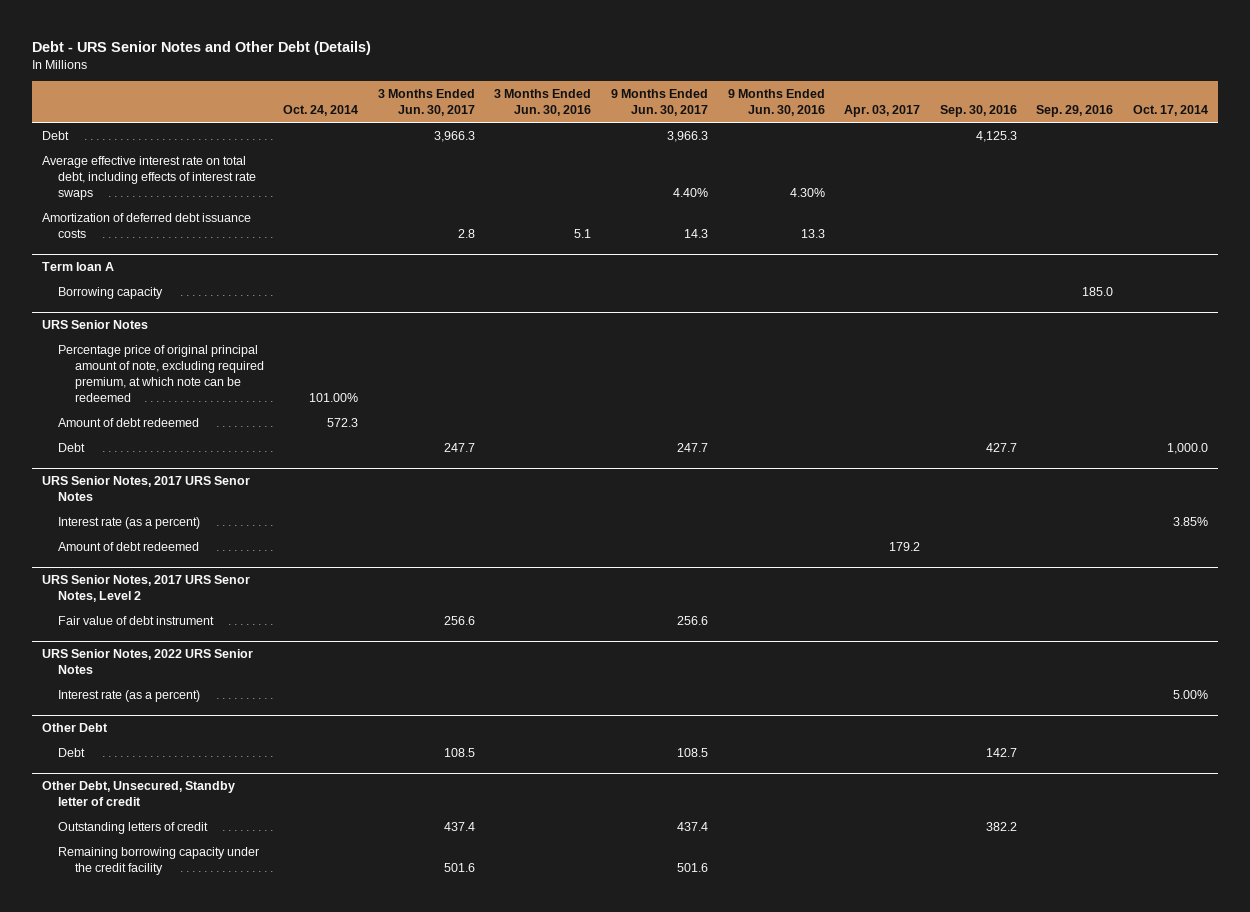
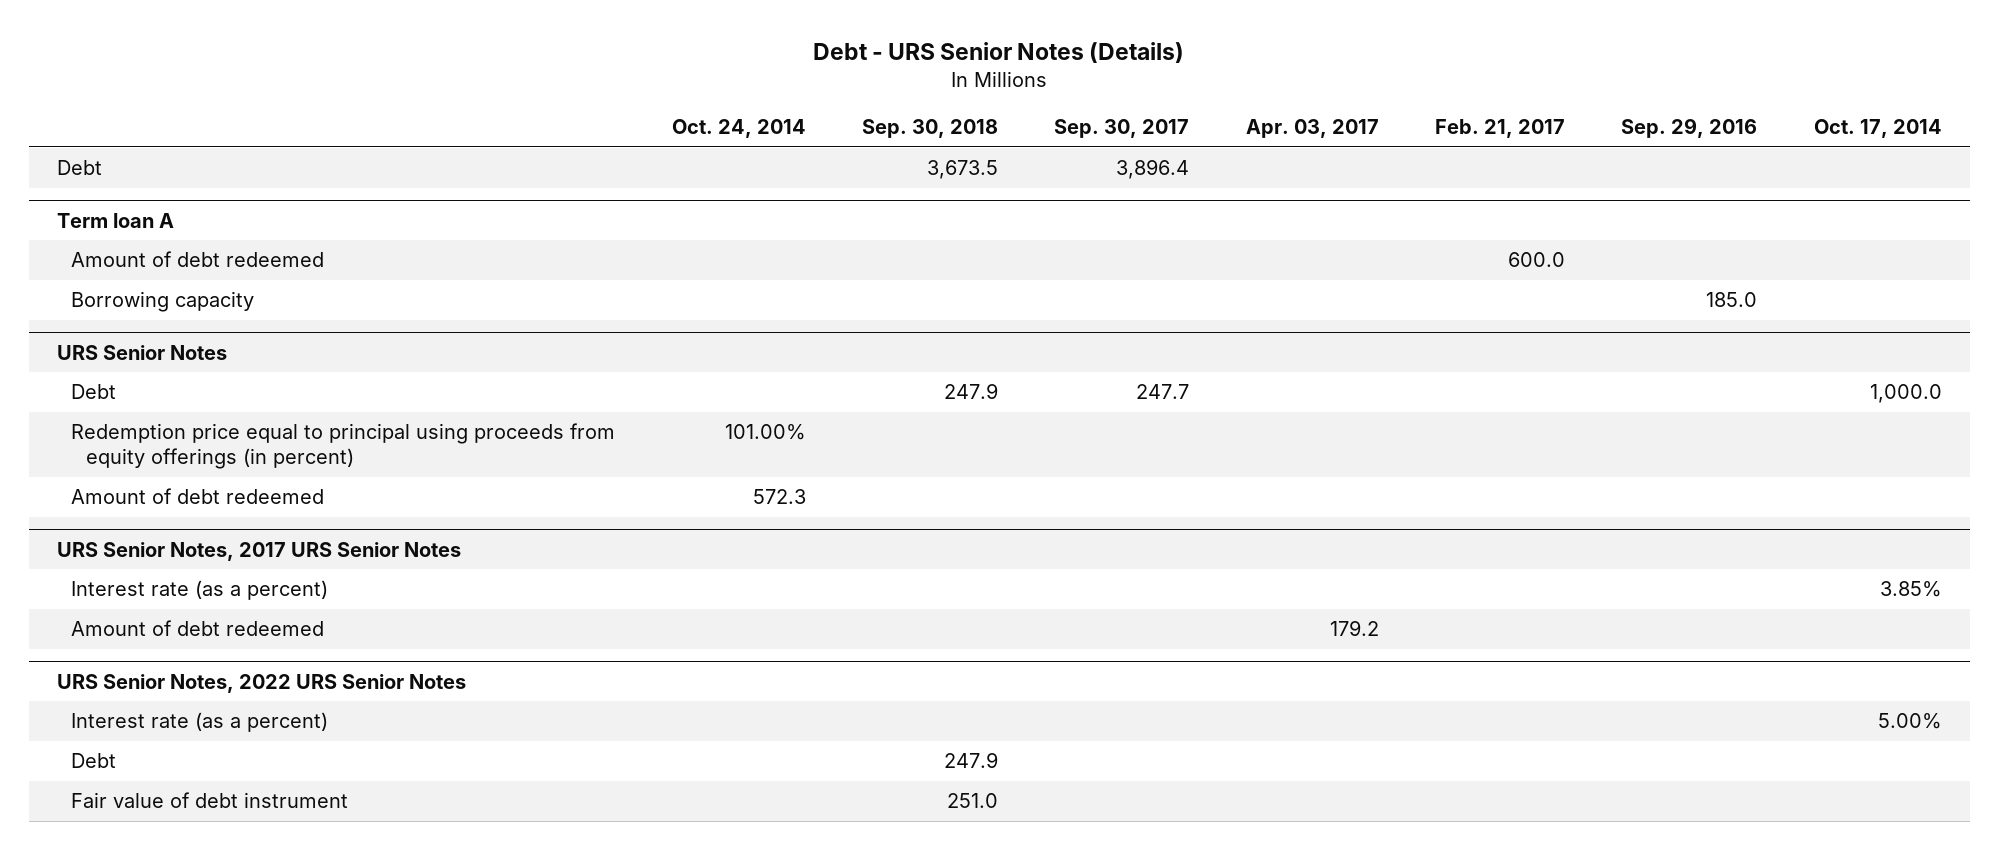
[32,40,372,55] Debt - URS Senior Notes and Other Debt (Details) -> [813,41,1185,63] Debt - URS Senior Notes (Details)
[377,89,475,117] 3 Months Ended Jun. 30, 2017 -> none
[494,89,592,117] 3 Months Ended Jun. 30, 2016 -> none
[610,89,708,117] 9 Months Ended Jun. 30, 2017 -> none
[727,89,825,117] 9 Months Ended Jun. 30, 2016 -> none
[939,105,1017,118] Sep. 30, 2016 -> none
none -> [861,118,998,138] Sep. 30, 2018
none -> [1054,118,1190,138] Sep. 30, 2017
none -> [1434,118,1565,138] Feb. 21, 2017
[41,155,257,200] Average effective interest rate on total debt, including effects of interest rate swaps -> none
[41,212,251,238] Amortization of deferred debt issuance costs -> none
none -> [71,251,325,268] Amount of debt redeemed
[58,344,264,403] Percentage price of original principal amount of note, excluding required premium, at which note can be redeemed -> none
none -> [71,423,616,470] Redemption price equal to principal using proceeds from equity offerings (in percent)
[58,417,200,427] Amount of debt redeemed -> [71,488,325,505] Amount of debt redeemed
[41,475,250,501] URS Senior Notes, 2017 URS Senor Notes -> [56,541,461,561] URS Senior Notes, 2017 URS Senior Notes
[41,574,250,602] URS Senior Notes, 2017 URS Senor Notes, Level 2 -> none
[58,615,215,625] Fair value of debt instrument -> none
[41,722,108,732] Other Debt -> none
[58,747,86,757] Debt -> none
[41,780,235,806] Other Debt, Unsecured, Standby letter of credit -> none
[58,821,209,834] Outstanding letters of credit -> none
[58,846,260,875] Remaining borrowing capacity under the credit facility -> none
none -> [71,753,117,769] Debt
none -> [71,792,349,809] Fair value of debt instrument

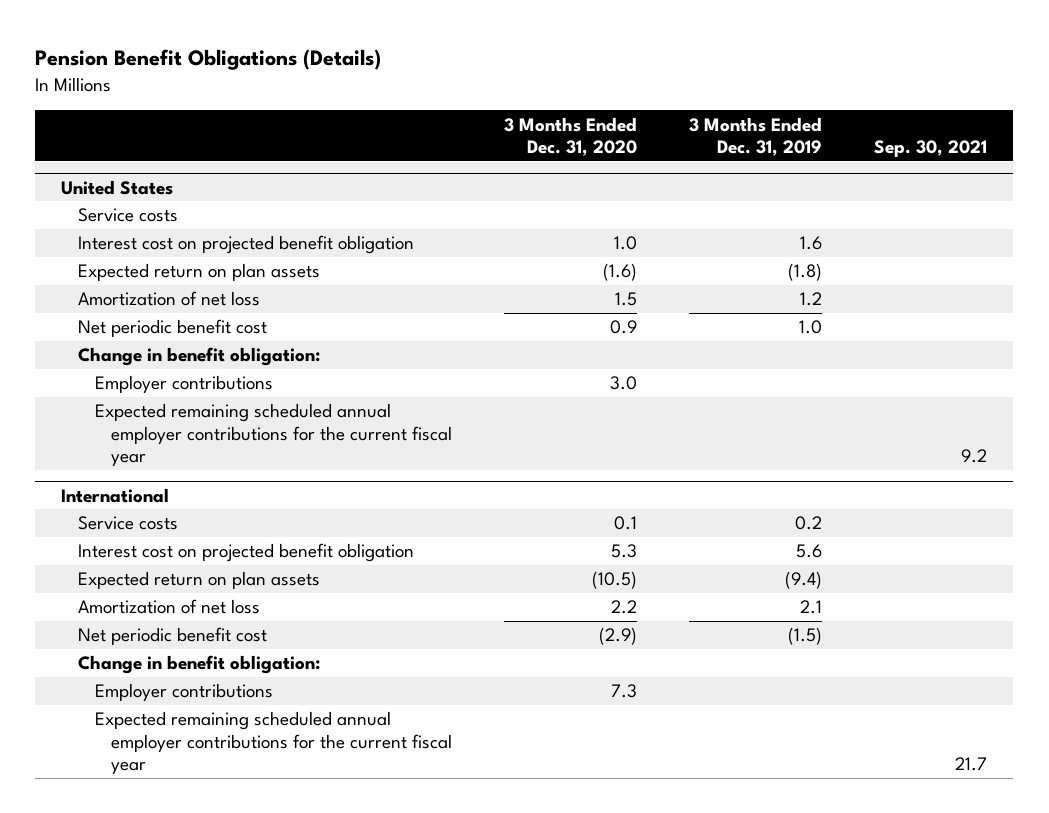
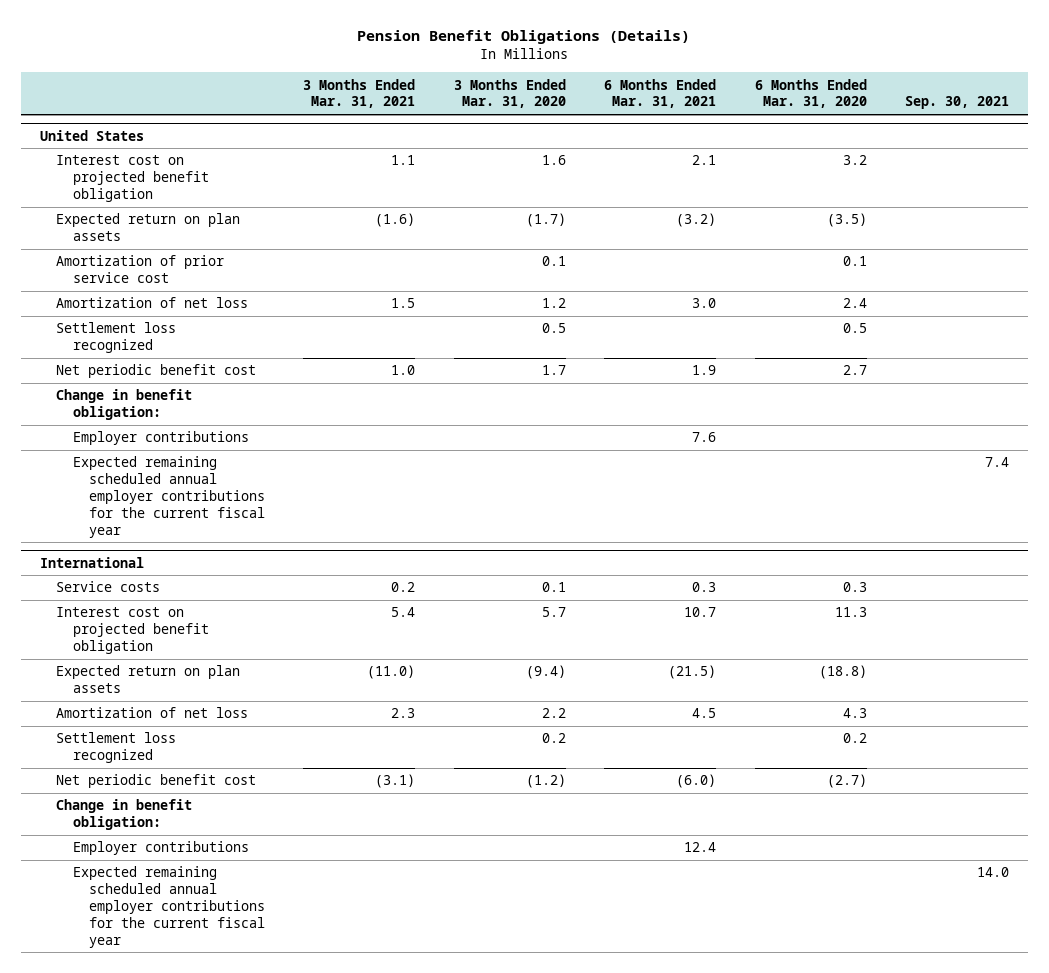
[504,116,638,157] 3 Months Ended Dec. 31, 2020 -> none
[689,116,823,157] 3 Months Ended Dec. 31, 2019 -> none
none -> [303,78,416,109] 3 Months Ended Mar. 31, 2021
none -> [453,78,566,109] 3 Months Ended Mar. 31, 2020
none -> [604,78,717,109] 6 Months Ended Mar. 31, 2021
none -> [754,78,867,109] 6 Months Ended Mar. 31, 2020
[78,208,179,223] Service costs -> none
none -> [56,255,225,284] Amortization of prior service cost
none -> [56,322,177,354] Settlement loss recognized
[961,448,988,463] 9.2 -> [985,457,1010,468] 7.4
none -> [56,732,177,764] Settlement loss recognized
[955,756,988,771] 21.7 -> [977,867,1010,878] 14.0

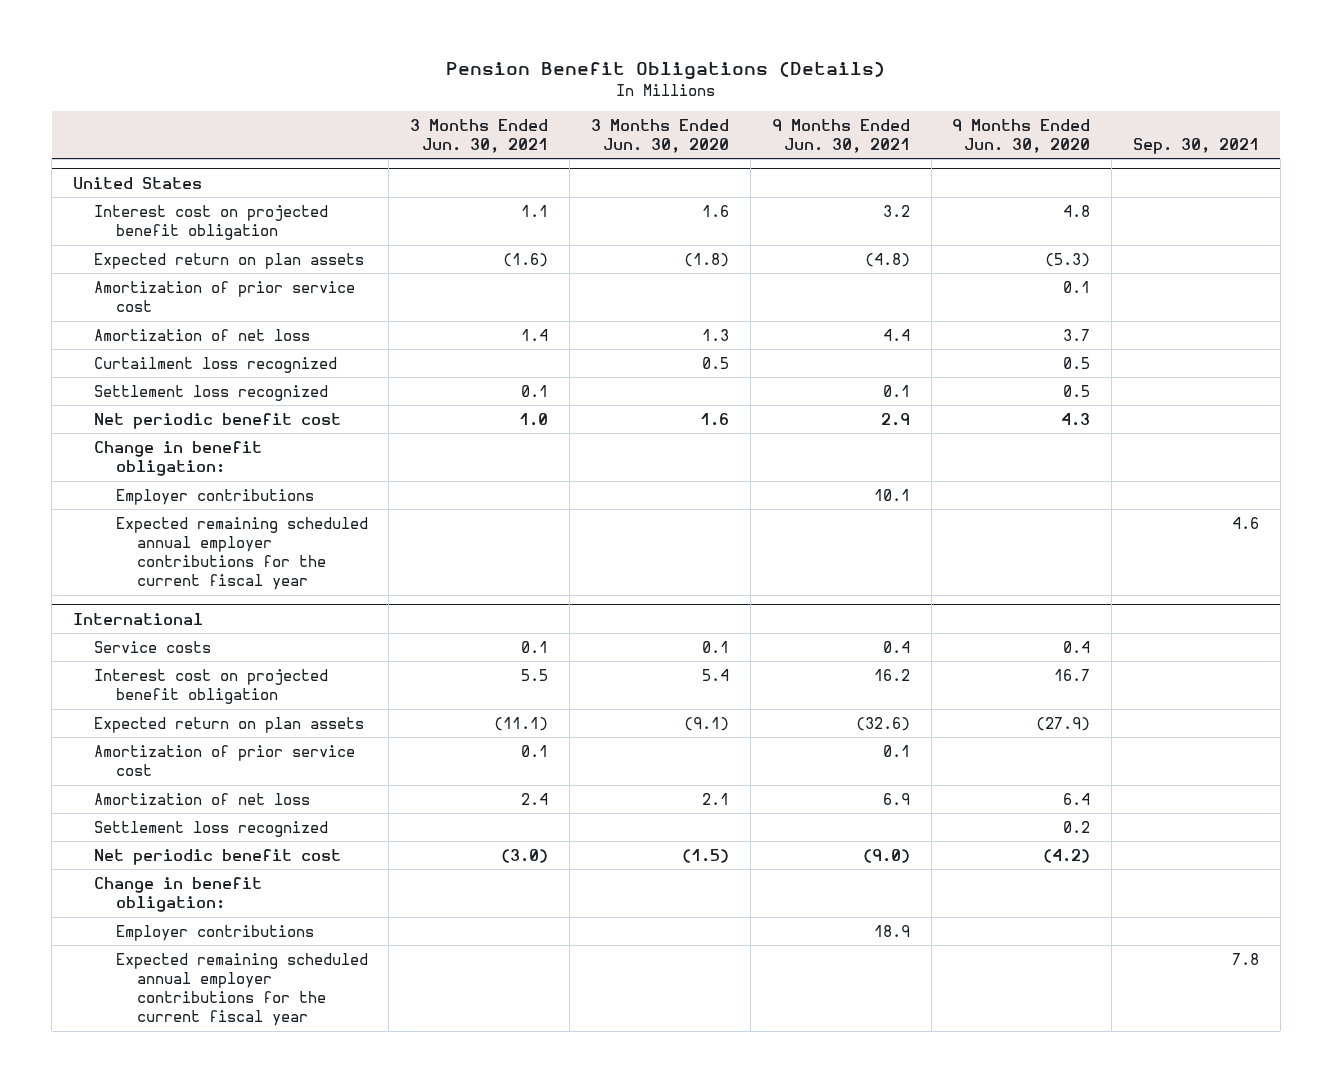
[303,78,416,109] 3 Months Ended Mar. 31, 2021 -> none
[453,78,566,109] 3 Months Ended Mar. 31, 2020 -> none
[604,78,717,109] 6 Months Ended Mar. 31, 2021 -> none
[754,78,867,109] 6 Months Ended Mar. 31, 2020 -> none
none -> [410,118,549,153] 3 Months Ended Jun. 30, 2021
none -> [590,118,729,153] 3 Months Ended Jun. 30, 2020
none -> [771,118,910,153] 9 Months Ended Jun. 30, 2021
none -> [952,118,1091,153] 9 Months Ended Jun. 30, 2020
none -> [94,356,338,373] Curtailment loss recognized
[985,457,1010,468] 7.4 -> [1232,516,1260,529] 4.6
none -> [94,744,356,777] Amortization of prior service cost
[977,867,1010,878] 14.0 -> [1232,952,1260,965] 7.8

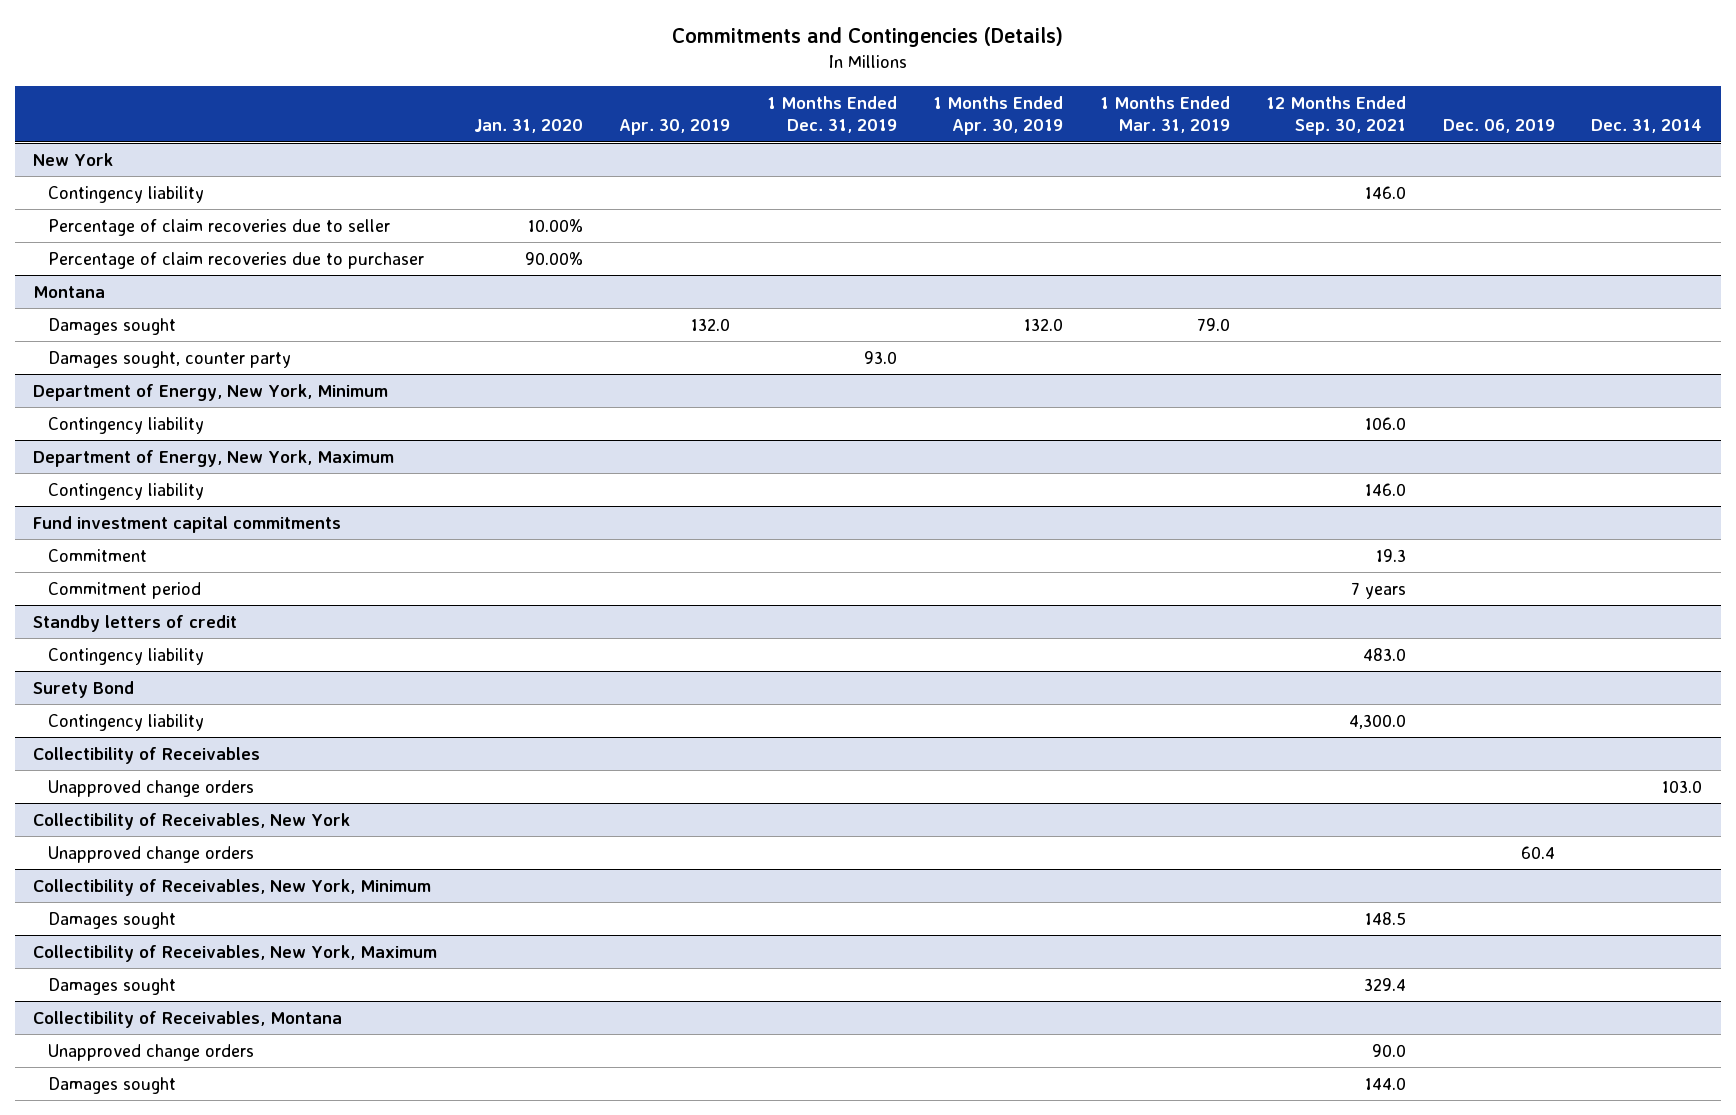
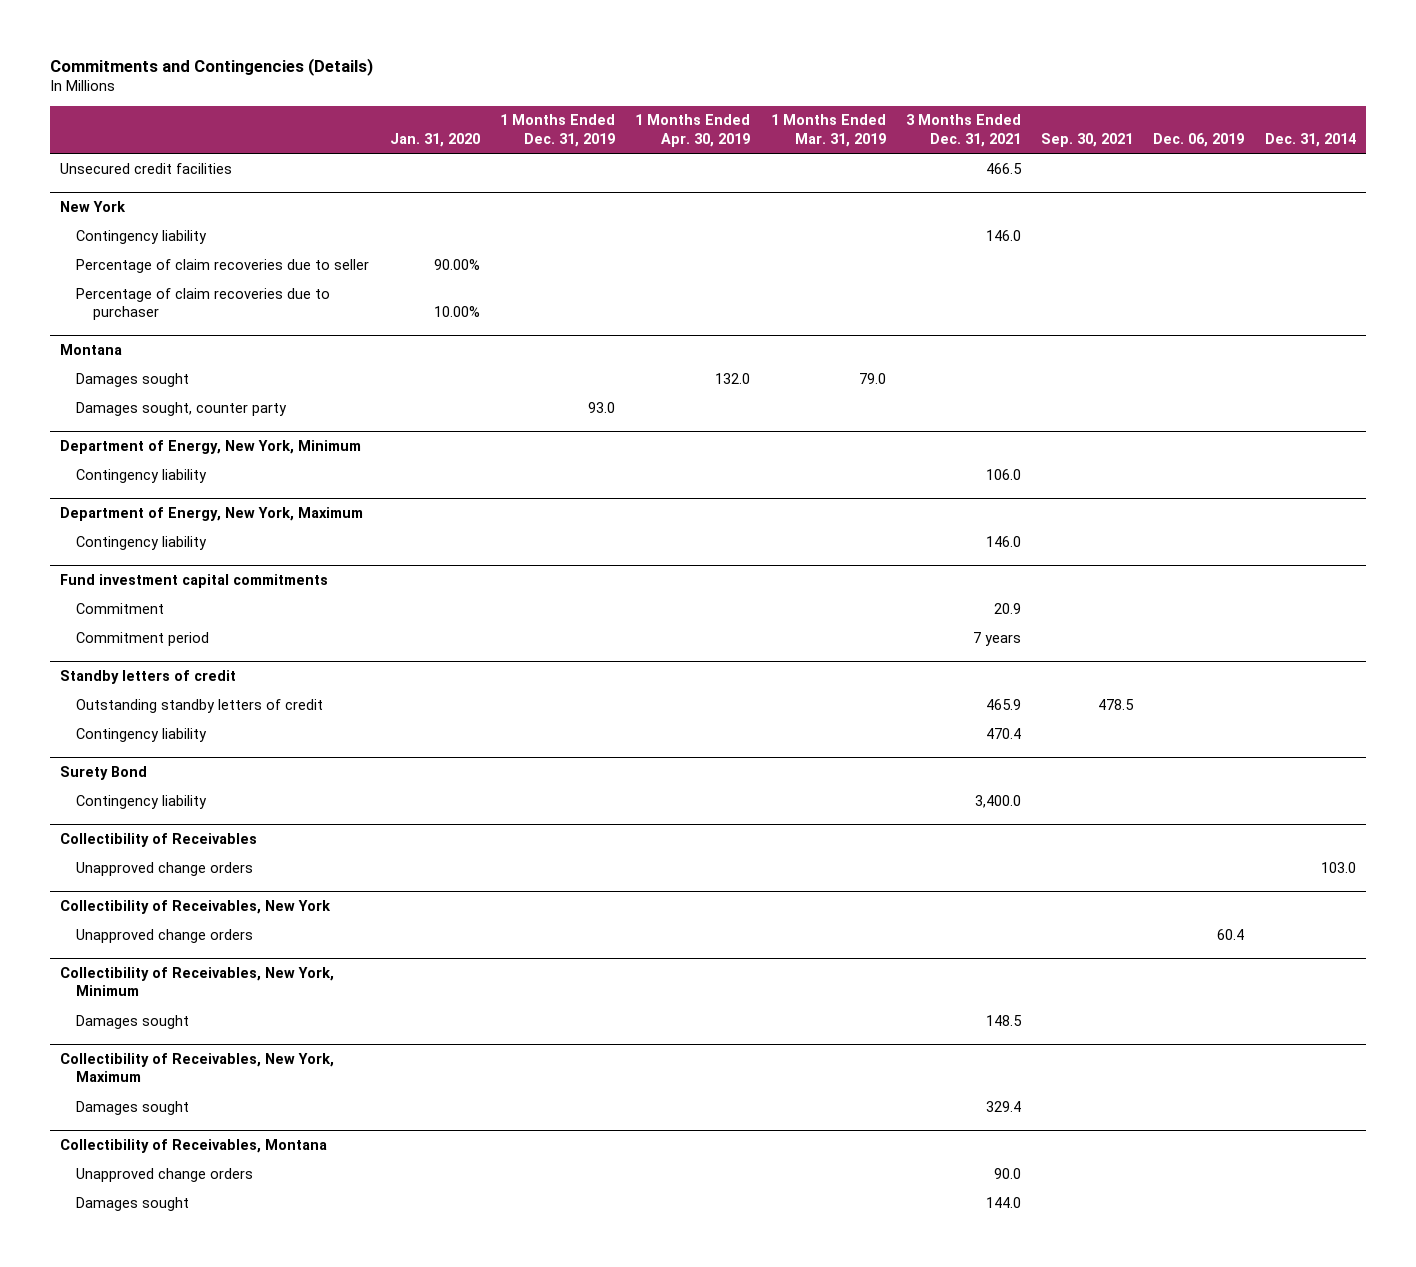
[619,119,731,136] Apr. 30, 2019 -> none
[1266,96,1407,136] 12 Months Ended Sep. 30, 2021 -> none
none -> [905,114,1021,147] 3 Months Ended Dec. 31, 2021
none -> [1041,132,1134,147] Sep. 30, 2021
none -> [59,162,232,174] Unsecured credit facilities
[527,218,583,232] 10.00% -> [433,258,480,270] 90.00%
[524,251,583,265] 90.00% -> [433,305,480,317] 10.00%
none -> [76,698,324,713] Outstanding standby letters of credit

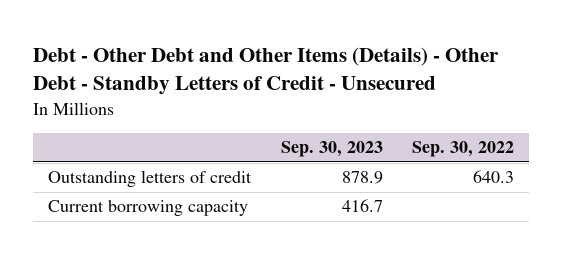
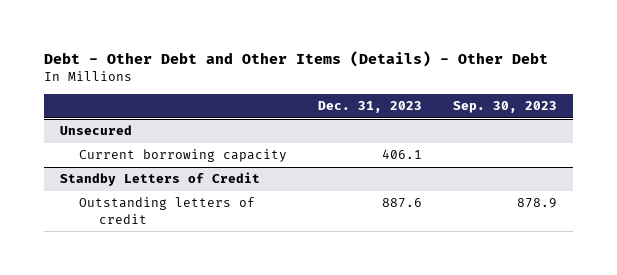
[33,46,500,95] Debt - Other Debt and Other Items (Details) - Other Debt - Standby Letters of Credit - Unsecured -> [44,51,549,68] Debt - Other Debt and Other Items (Details) - Other Debt
[412,141,515,158] Sep. 30, 2022 -> none
none -> [318,101,423,114] Dec. 31, 2023
none -> [59,125,132,136] Unsecured
none -> [79,149,288,163] Current borrowing capacity
none -> [59,172,260,187] Standby Letters of Credit
[48,200,249,217] Current borrowing capacity -> none

